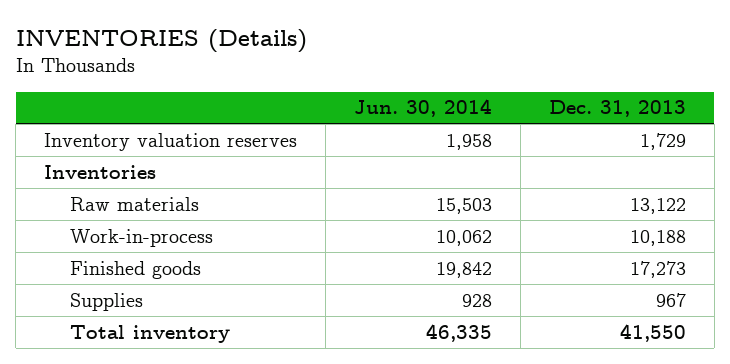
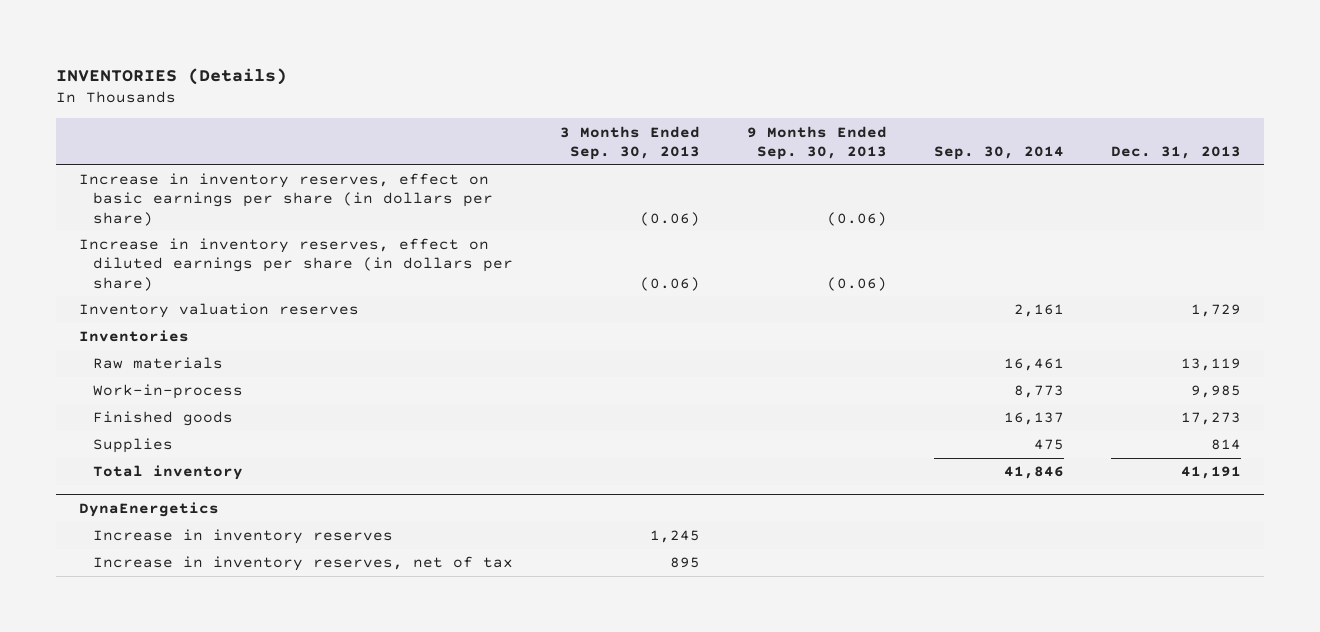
[354,99,493,118] Jun. 30, 2014 -> none
none -> [559,125,700,160] 3 Months Ended Sep. 30, 2013
none -> [746,125,887,160] 9 Months Ended Sep. 30, 2013
none -> [933,145,1064,160] Sep. 30, 2014
none -> [79,173,493,226] Increase in inventory reserves, effect on basic earnings per share (in dollars per share)
none -> [79,238,513,291] Increase in inventory reserves, effect on diluted earnings per share (in dollars per share)
[629,197,686,214] 13,122 -> [1180,358,1241,372] 13,119
[629,229,686,246] 10,188 -> [1190,385,1241,399] 9,985
[655,292,686,307] 967 -> [1210,439,1241,451] 814
[619,323,686,342] 41,550 -> [1180,466,1241,480] 41,191
none -> [79,501,220,517] DynaEnergetics
none -> [92,529,393,545] Increase in inventory reserves
none -> [92,556,513,572] Increase in inventory reserves, net of tax

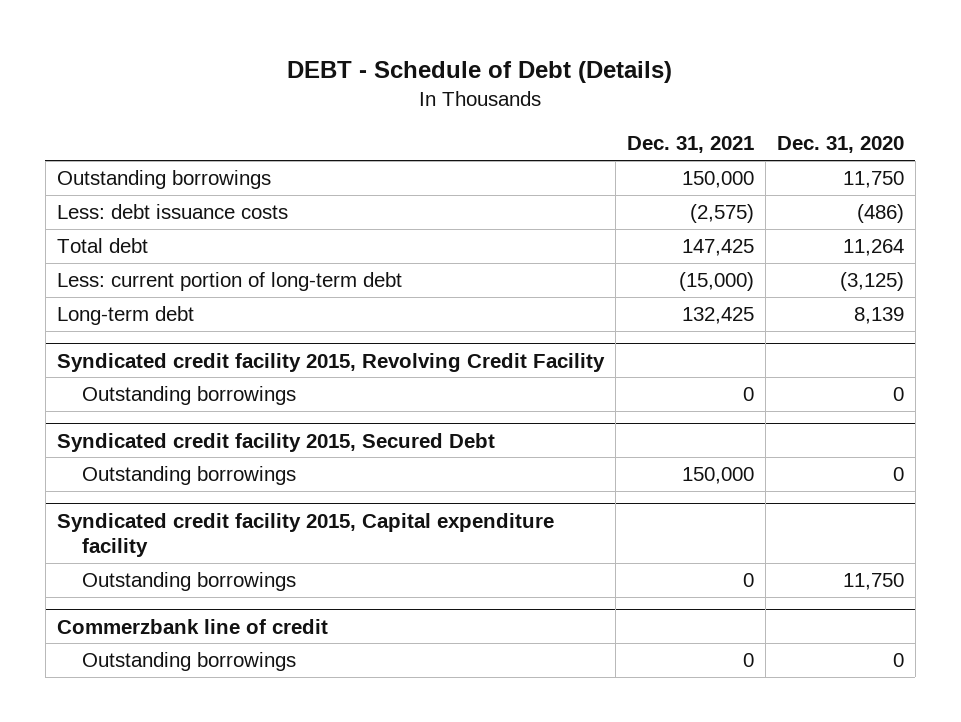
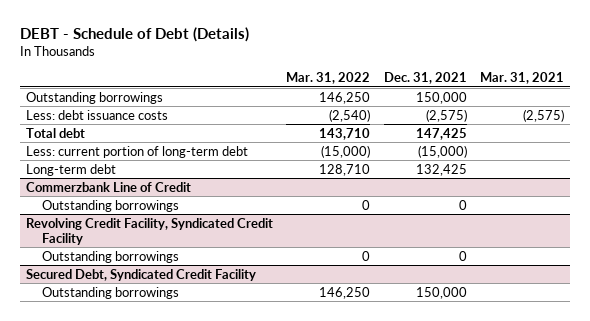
[776,136,904,154] Dec. 31, 2020 -> none
none -> [286,71,371,84] Mar. 31, 2022
none -> [479,71,564,84] Mar. 31, 2021
[56,352,605,372] Syndicated credit facility 2015, Revolving Credit Facility -> none
[82,386,297,406] Outstanding borrowings -> none
[56,432,495,452] Syndicated credit facility 2015, Secured Debt -> none
[82,466,297,486] Outstanding borrowings -> none
[56,512,554,557] Syndicated credit facility 2015, Capital expenditure facility -> none
none -> [26,181,192,192] Commerzbank Line of Credit
[56,618,328,634] Commerzbank line of credit -> none
none -> [26,217,274,245] Revolving Credit Facility, Syndicated Credit Facility
none -> [26,268,257,281] Secured Debt, Syndicated Credit Facility
none -> [41,286,179,299] Outstanding borrowings

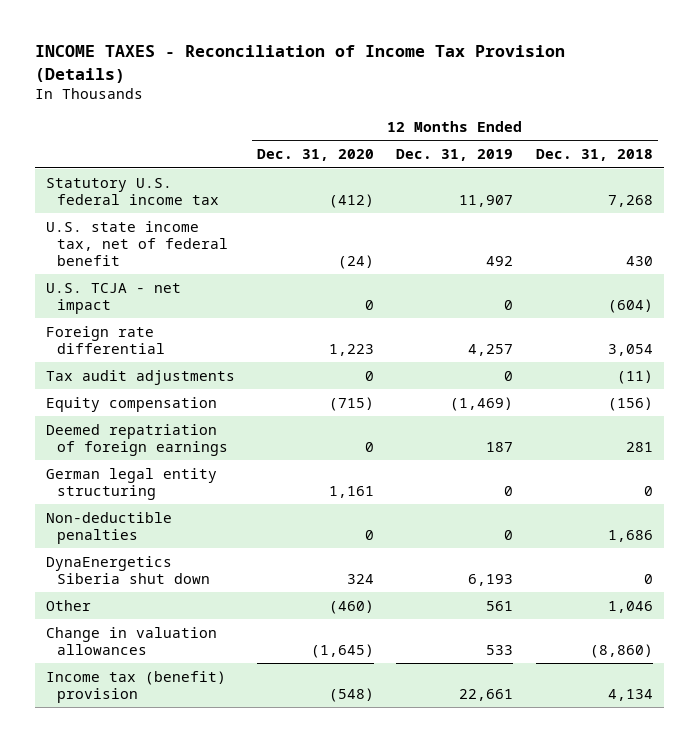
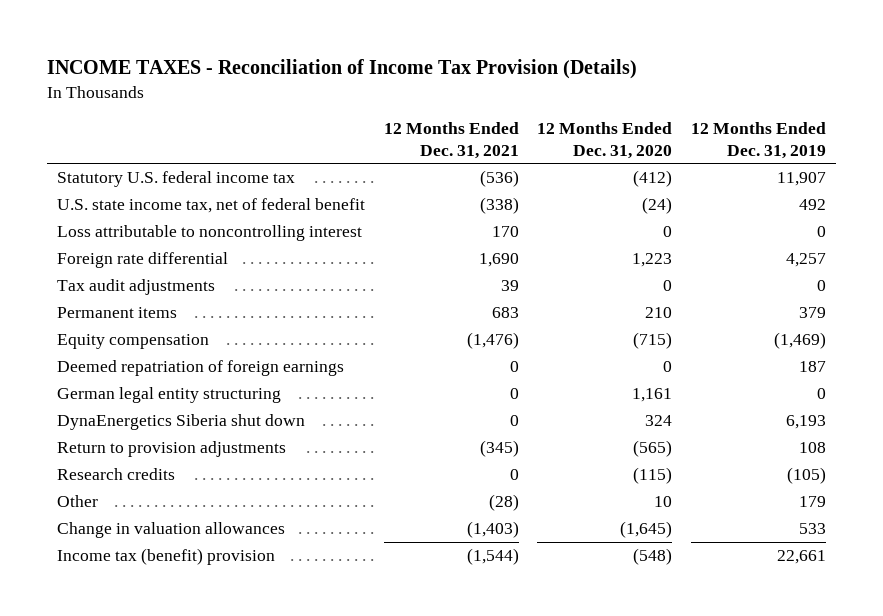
[535,149,653,162] Dec. 31, 2018 -> none
none -> [383,122,519,159] 12 Months Ended Dec. 31, 2021
[46,282,182,314] U.S. TCJA - net impact -> none
none -> [56,225,362,242] Loss attributable to noncontrolling interest
none -> [56,307,177,319] Permanent items
[46,511,173,544] Non-deductible penalties -> none
none -> [56,441,286,458] Return to provision adjustments
none -> [56,468,175,481] Research credits
[329,599,375,614] (460) -> [654,496,673,508] 10
[486,600,514,611] 561 -> [799,496,827,508] 179

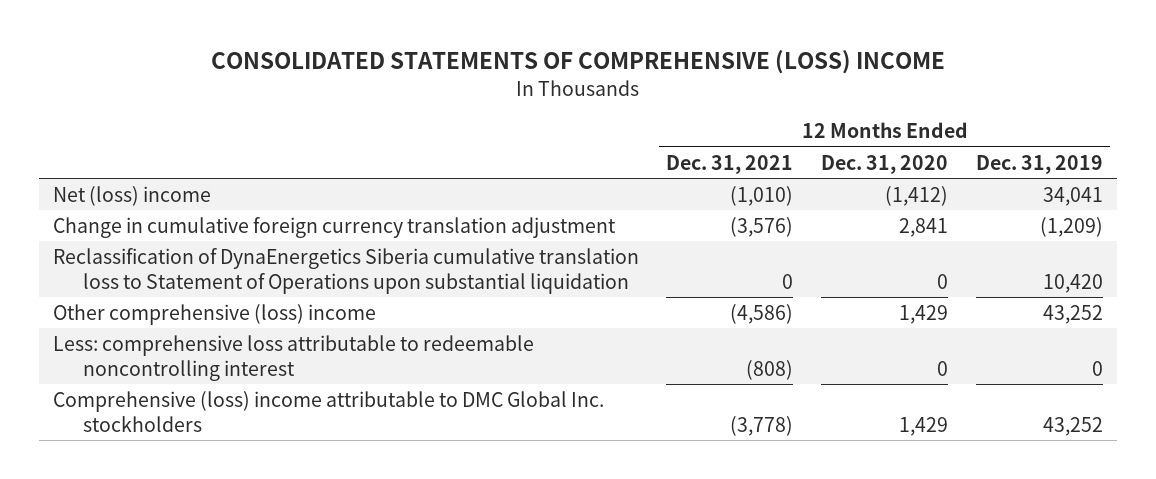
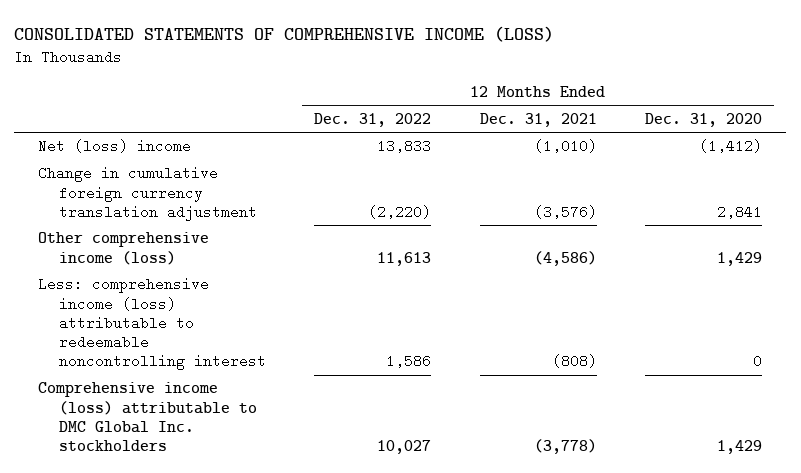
[210,50,945,75] CONSOLIDATED STATEMENTS OF COMPREHENSIVE (LOSS) INCOME -> [14,25,555,42] CONSOLIDATED STATEMENTS OF COMPREHENSIVE INCOME (LOSS)
[975,154,1103,174] Dec. 31, 2019 -> none
none -> [314,112,432,127] Dec. 31, 2022
[52,247,639,294] Reclassification of DynaEnergetics Siberia cumulative translation loss to Statement of Operations upon substantial liquidation -> none
[52,303,376,325] Other comprehensive (loss) income -> [38,232,210,265] Other comprehensive income (loss)
[52,334,534,381] Less: comprehensive loss attributable to redeemable noncontrolling interest -> [38,277,266,371] Less: comprehensive income (loss) attributable to redeemable noncontrolling interest
[52,390,604,432] Comprehensive (loss) income attributable to DMC Global Inc. stockholders -> [38,382,257,452] Comprehensive income (loss) attributable to DMC Global Inc. stockholders

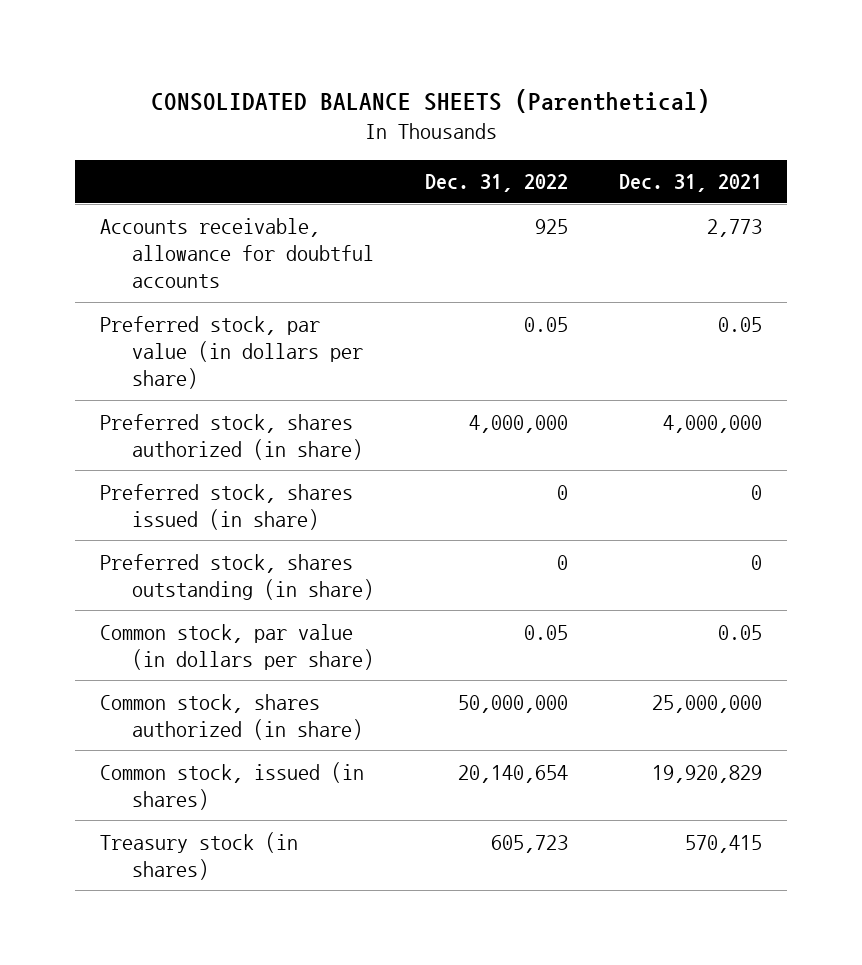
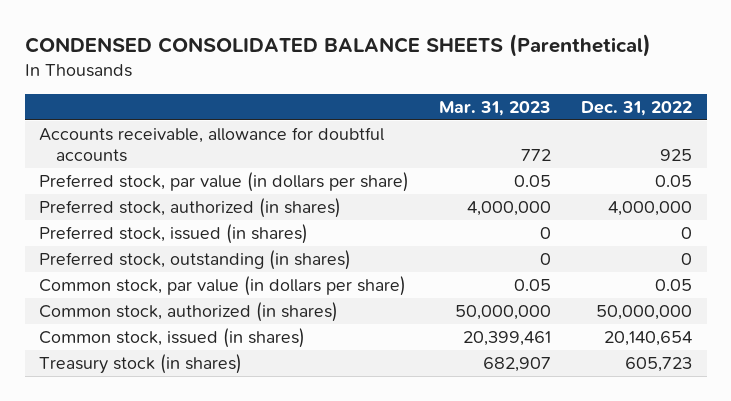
[150,88,710,113] CONSOLIDATED BALANCE SHEETS (Parenthetical) -> [24,34,651,58] CONDENSED CONSOLIDATED BALANCE SHEETS (Parenthetical)
[618,174,762,193] Dec. 31, 2021 -> none
none -> [439,101,552,117] Mar. 31, 2023
[100,413,364,460] Preferred stock, shares authorized (in share) -> [39,198,342,219] Preferred stock, authorized (in shares)
[100,483,354,530] Preferred stock, shares issued (in share) -> [39,224,309,245] Preferred stock, issued (in shares)
[100,553,375,600] Preferred stock, shares outstanding (in share) -> [39,250,352,271] Preferred stock, outstanding (in shares)
[100,693,364,740] Common stock, shares authorized (in share) -> [39,302,339,323] Common stock, authorized (in shares)

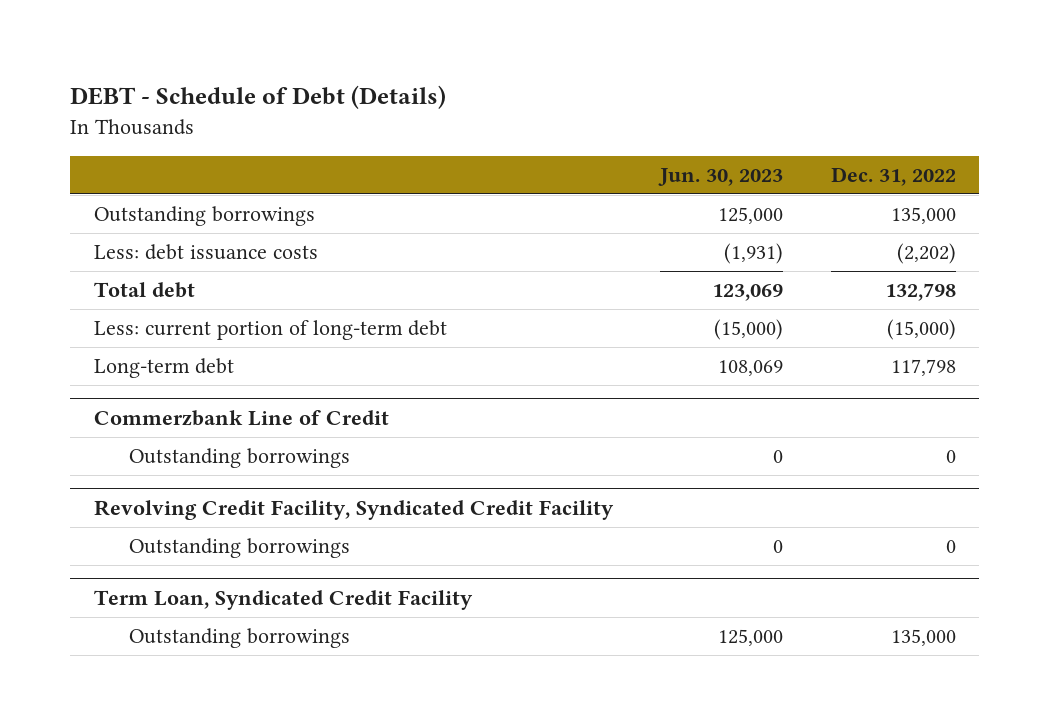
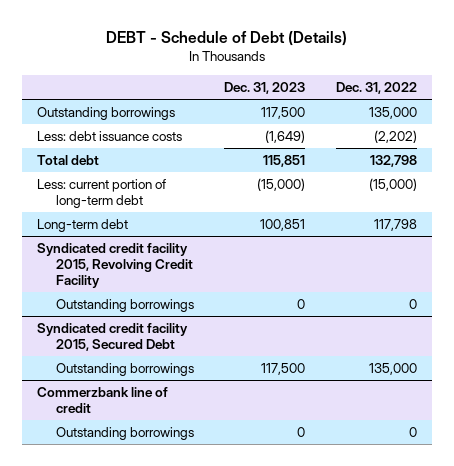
[658,167,784,186] Jun. 30, 2023 -> none
none -> [224,81,306,94] Dec. 31, 2023
[93,409,389,426] Commerzbank Line of Credit -> none
[128,448,350,469] Outstanding borrowings -> none
[93,499,614,520] Revolving Credit Facility, Syndicated Credit Facility -> [37,243,193,289] Syndicated credit facility 2015, Revolving Credit Facility
[93,589,473,610] Term Loan, Syndicated Credit Facility -> none
none -> [37,323,189,352] Syndicated credit facility 2015, Secured Debt
none -> [37,387,169,414] Commerzbank line of credit
none -> [55,427,194,441] Outstanding borrowings

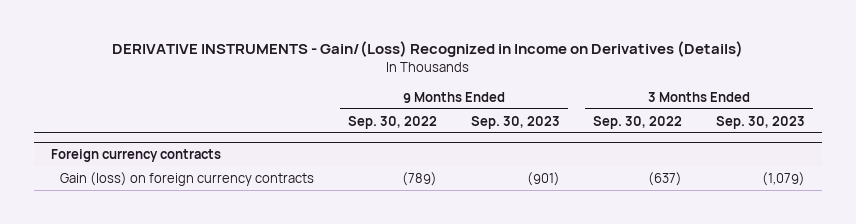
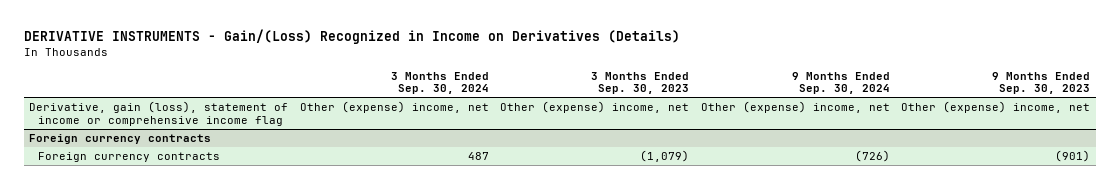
[347,115,437,129] Sep. 30, 2022 -> none
[593,115,683,129] Sep. 30, 2022 -> none
none -> [390,71,489,95] 3 Months Ended Sep. 30, 2024
none -> [791,71,890,95] 9 Months Ended Sep. 30, 2024
none -> [29,101,289,126] Derivative, gain (loss), statement of income or comprehensive income flag
[60,171,315,186] Gain (loss) on foreign currency contracts -> [38,152,221,163] Foreign currency contracts

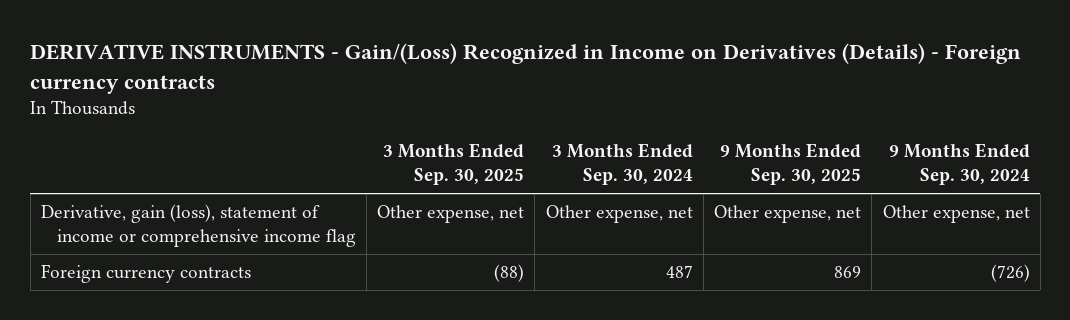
[23,28,680,44] DERIVATIVE INSTRUMENTS - Gain/(Loss) Recognized in Income on Derivatives (Details) -> [30,43,1022,94] DERIVATIVE INSTRUMENTS - Gain/(Loss) Recognized in Income on Derivatives (Details) - Foreign currency contracts
[591,71,690,95] 3 Months Ended Sep. 30, 2023 -> none
[992,71,1091,95] 9 Months Ended Sep. 30, 2023 -> none
none -> [383,143,525,186] 3 Months Ended Sep. 30, 2025
none -> [720,143,862,186] 9 Months Ended Sep. 30, 2025
[29,134,212,145] Foreign currency contracts -> none
[299,101,489,114] Other (expense) income, net -> [545,205,693,224] Other expense, net
[700,101,890,114] Other (expense) income, net -> [882,205,1030,224] Other expense, net

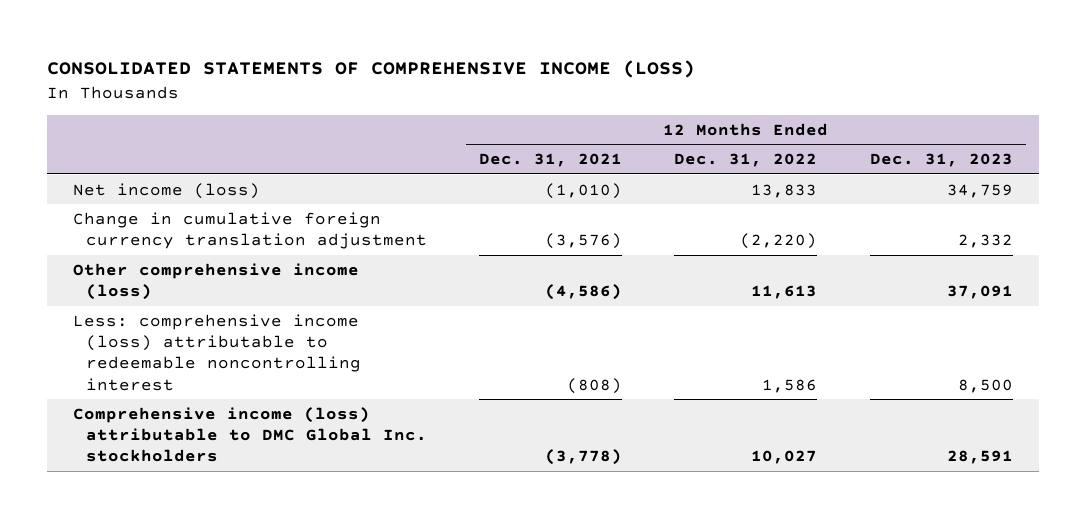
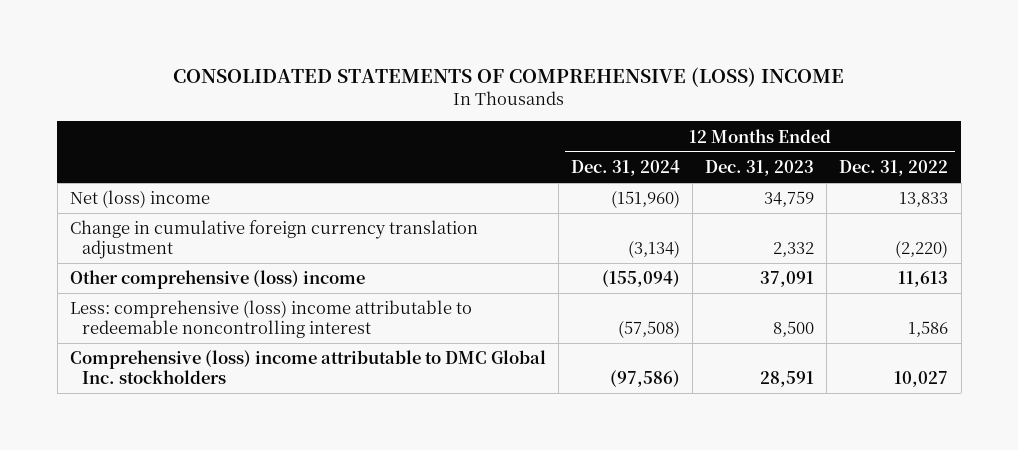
[46,59,695,78] CONSOLIDATED STATEMENTS OF COMPREHENSIVE INCOME (LOSS) -> [173,66,845,87] CONSOLIDATED STATEMENTS OF COMPREHENSIVE (LOSS) INCOME
[479,153,623,168] Dec. 31, 2021 -> none
none -> [570,159,680,176] Dec. 31, 2024
[72,182,260,199] Net income (loss) -> [69,190,210,209] Net (loss) income
[72,262,359,301] Other comprehensive income (loss) -> [69,270,365,290] Other comprehensive (loss) income
[72,313,361,391] Less: comprehensive income (loss) attributable to redeemable noncontrolling interest -> [69,300,472,338] Less: comprehensive (loss) income attributable to redeemable noncontrolling interest
[72,406,427,463] Comprehensive income (loss) attributable to DMC Global Inc. stockholders -> [69,350,546,384] Comprehensive (loss) income attributable to DMC Global Inc. stockholders

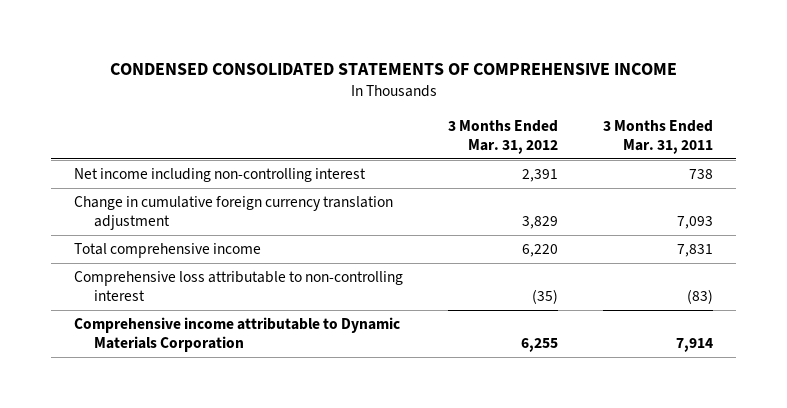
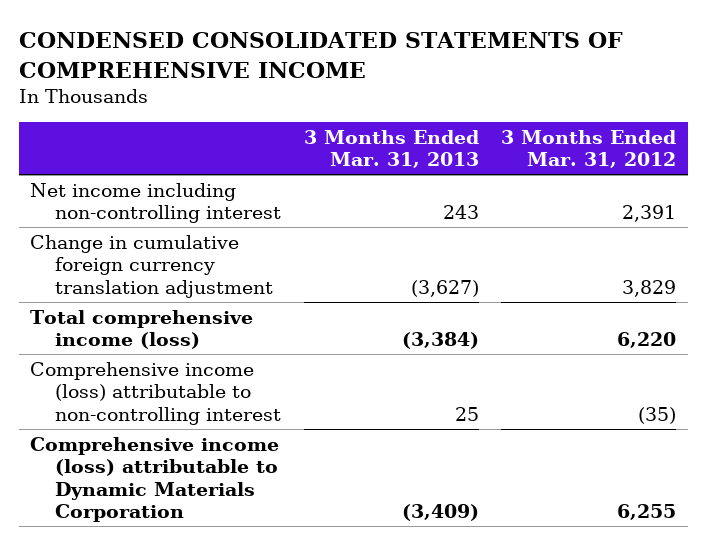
[603,120,714,154] 3 Months Ended Mar. 31, 2011 -> none
none -> [303,129,479,169] 3 Months Ended Mar. 31, 2013
[73,243,261,259] Total comprehensive income -> [30,309,254,350] Total comprehensive income (loss)
[73,271,403,302] Comprehensive loss attributable to non-controlling interest -> [30,361,281,425] Comprehensive income (loss) attributable to non-controlling interest
[73,317,400,353] Comprehensive income attributable to Dynamic Materials Corporation -> [30,436,280,523] Comprehensive income (loss) attributable to Dynamic Materials Corporation

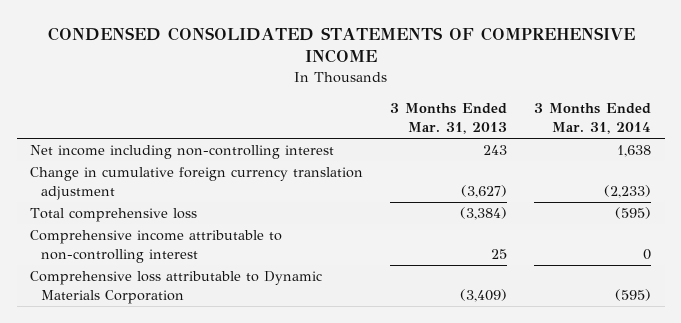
[501,129,677,169] 3 Months Ended Mar. 31, 2012 -> none
none -> [534,103,652,134] 3 Months Ended Mar. 31, 2014
[30,309,254,350] Total comprehensive income (loss) -> [30,208,198,223] Total comprehensive loss
[30,361,281,425] Comprehensive income (loss) attributable to non-controlling interest -> [30,230,283,263] Comprehensive income attributable to non-controlling interest
[30,436,280,523] Comprehensive income (loss) attributable to Dynamic Materials Corporation -> [30,271,323,304] Comprehensive loss attributable to Dynamic Materials Corporation

